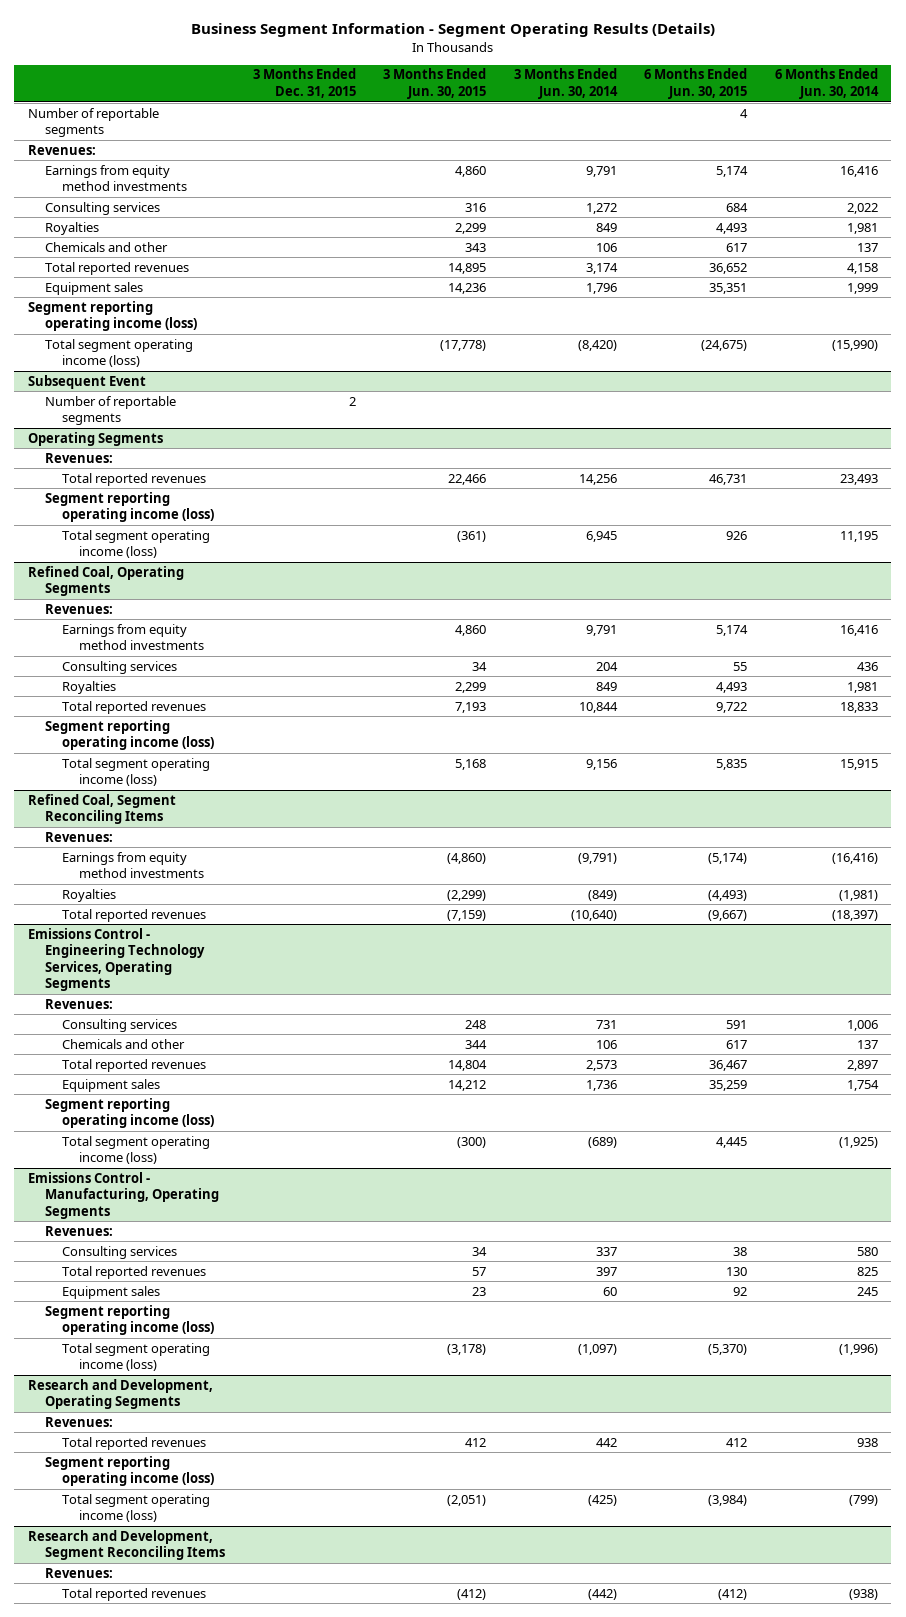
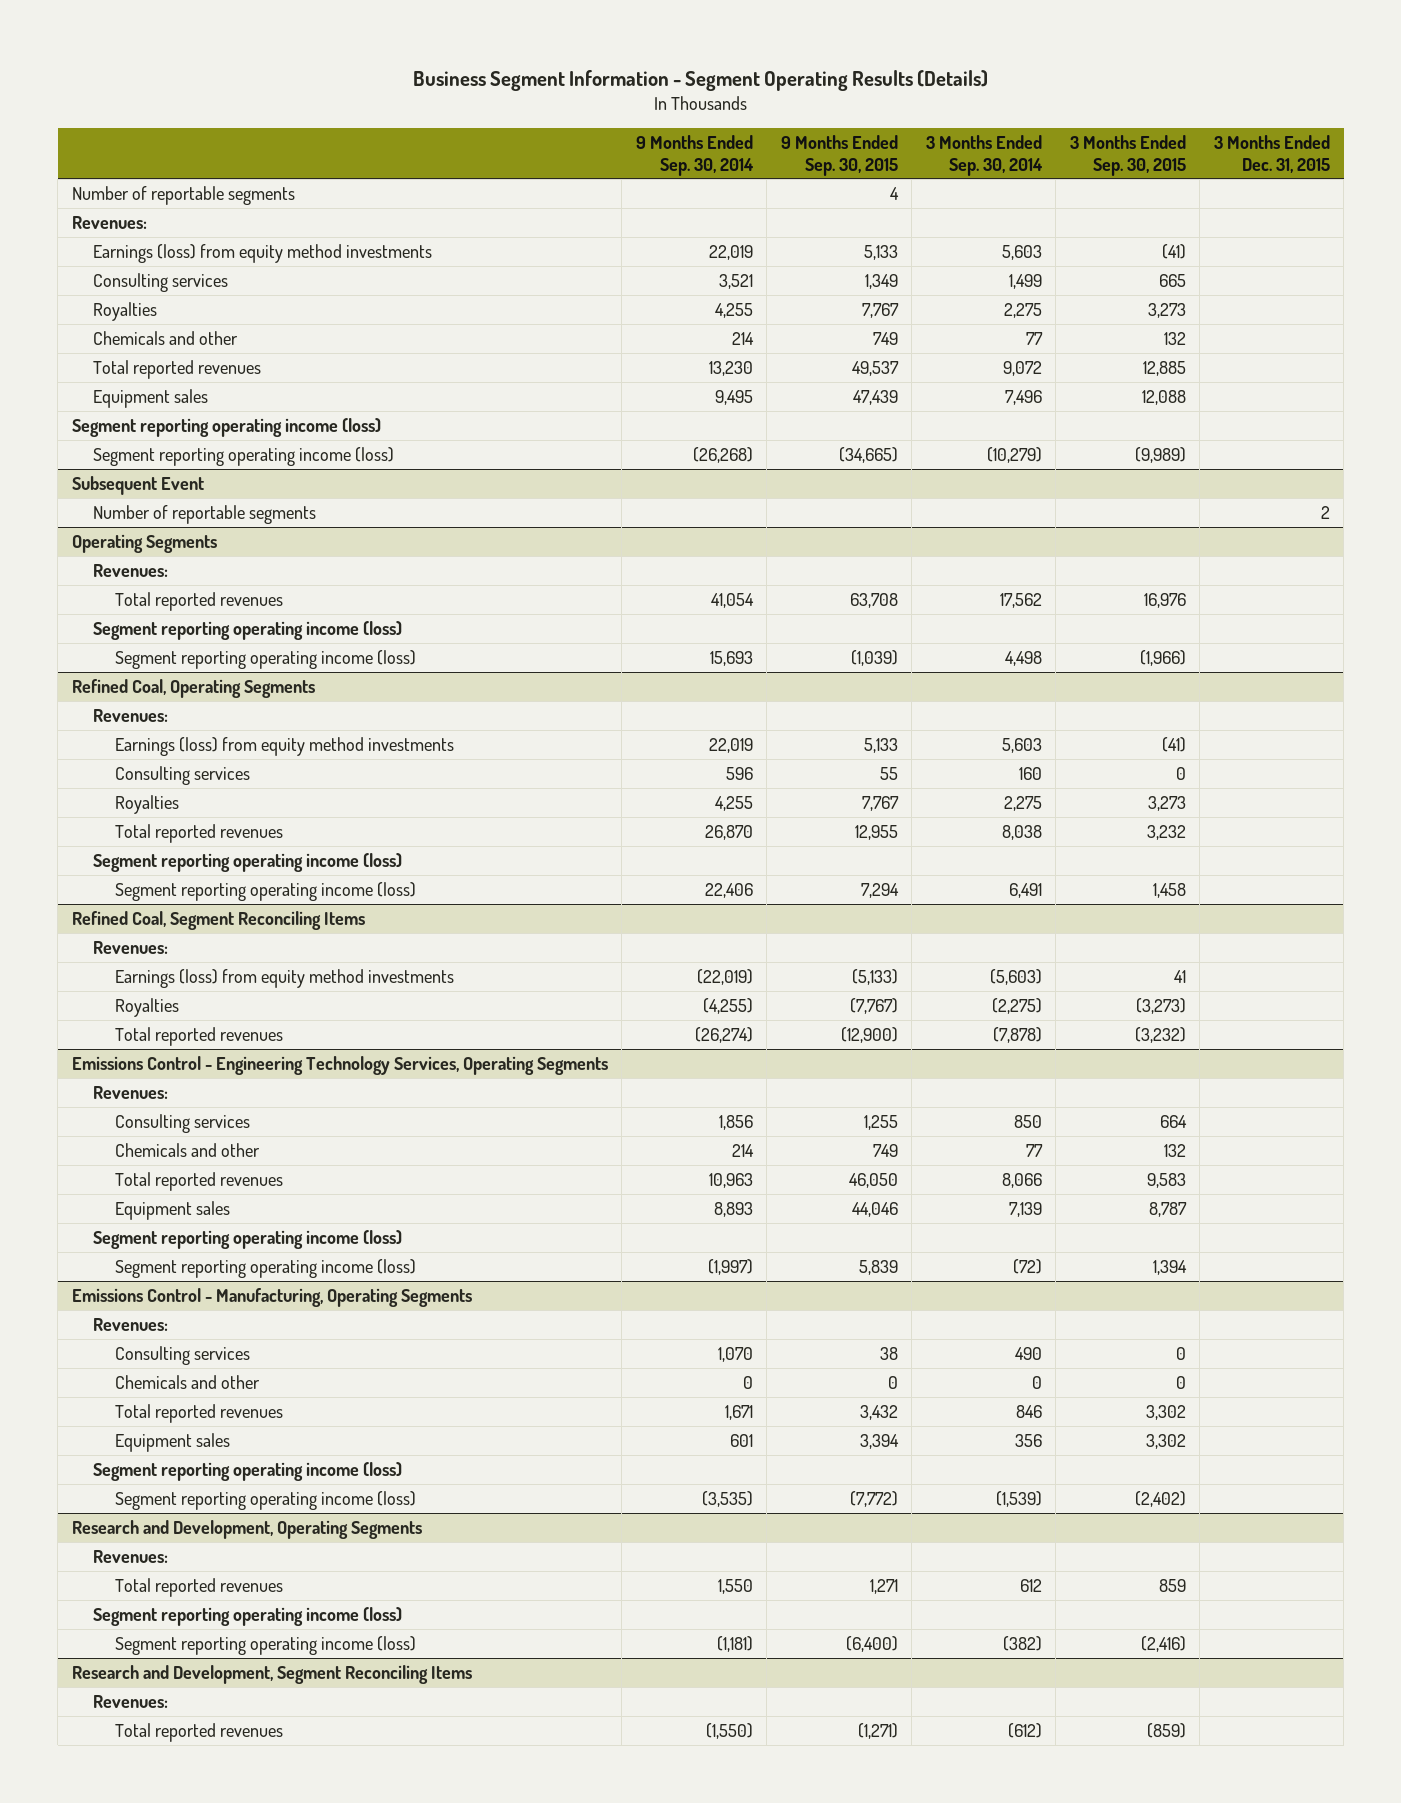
[383,68,487,100] 3 Months Ended Jun. 30, 2015 -> none
[513,68,618,100] 3 Months Ended Jun. 30, 2014 -> none
[644,68,748,100] 6 Months Ended Jun. 30, 2015 -> none
[774,68,879,100] 6 Months Ended Jun. 30, 2014 -> none
none -> [635,134,754,176] 9 Months Ended Sep. 30, 2014
none -> [780,134,898,176] 9 Months Ended Sep. 30, 2015
none -> [925,134,1043,176] 3 Months Ended Sep. 30, 2014
none -> [1069,134,1186,176] 3 Months Ended Sep. 30, 2015
[45,164,188,192] Earnings from equity method investments -> [93,243,433,263] Earnings (loss) from equity method investments
[45,338,194,368] Total segment operating income (loss) -> [93,446,395,466] Segment reporting operating income (loss)
[62,529,211,559] Total segment operating income (loss) -> [114,649,416,669] Segment reporting operating income (loss)
[62,623,205,651] Earnings from equity method investments -> [114,736,454,756] Earnings (loss) from equity method investments
[62,757,211,787] Total segment operating income (loss) -> [114,881,416,901] Segment reporting operating income (loss)
[62,851,205,879] Earnings from equity method investments -> [114,968,454,988] Earnings (loss) from equity method investments
[62,1135,211,1165] Total segment operating income (loss) -> [114,1258,416,1278] Segment reporting operating income (loss)
none -> [114,1374,260,1389] Chemicals and other
[62,1342,211,1372] Total segment operating income (loss) -> [114,1490,416,1510] Segment reporting operating income (loss)
[62,1493,211,1523] Total segment operating income (loss) -> [114,1635,416,1655] Segment reporting operating income (loss)

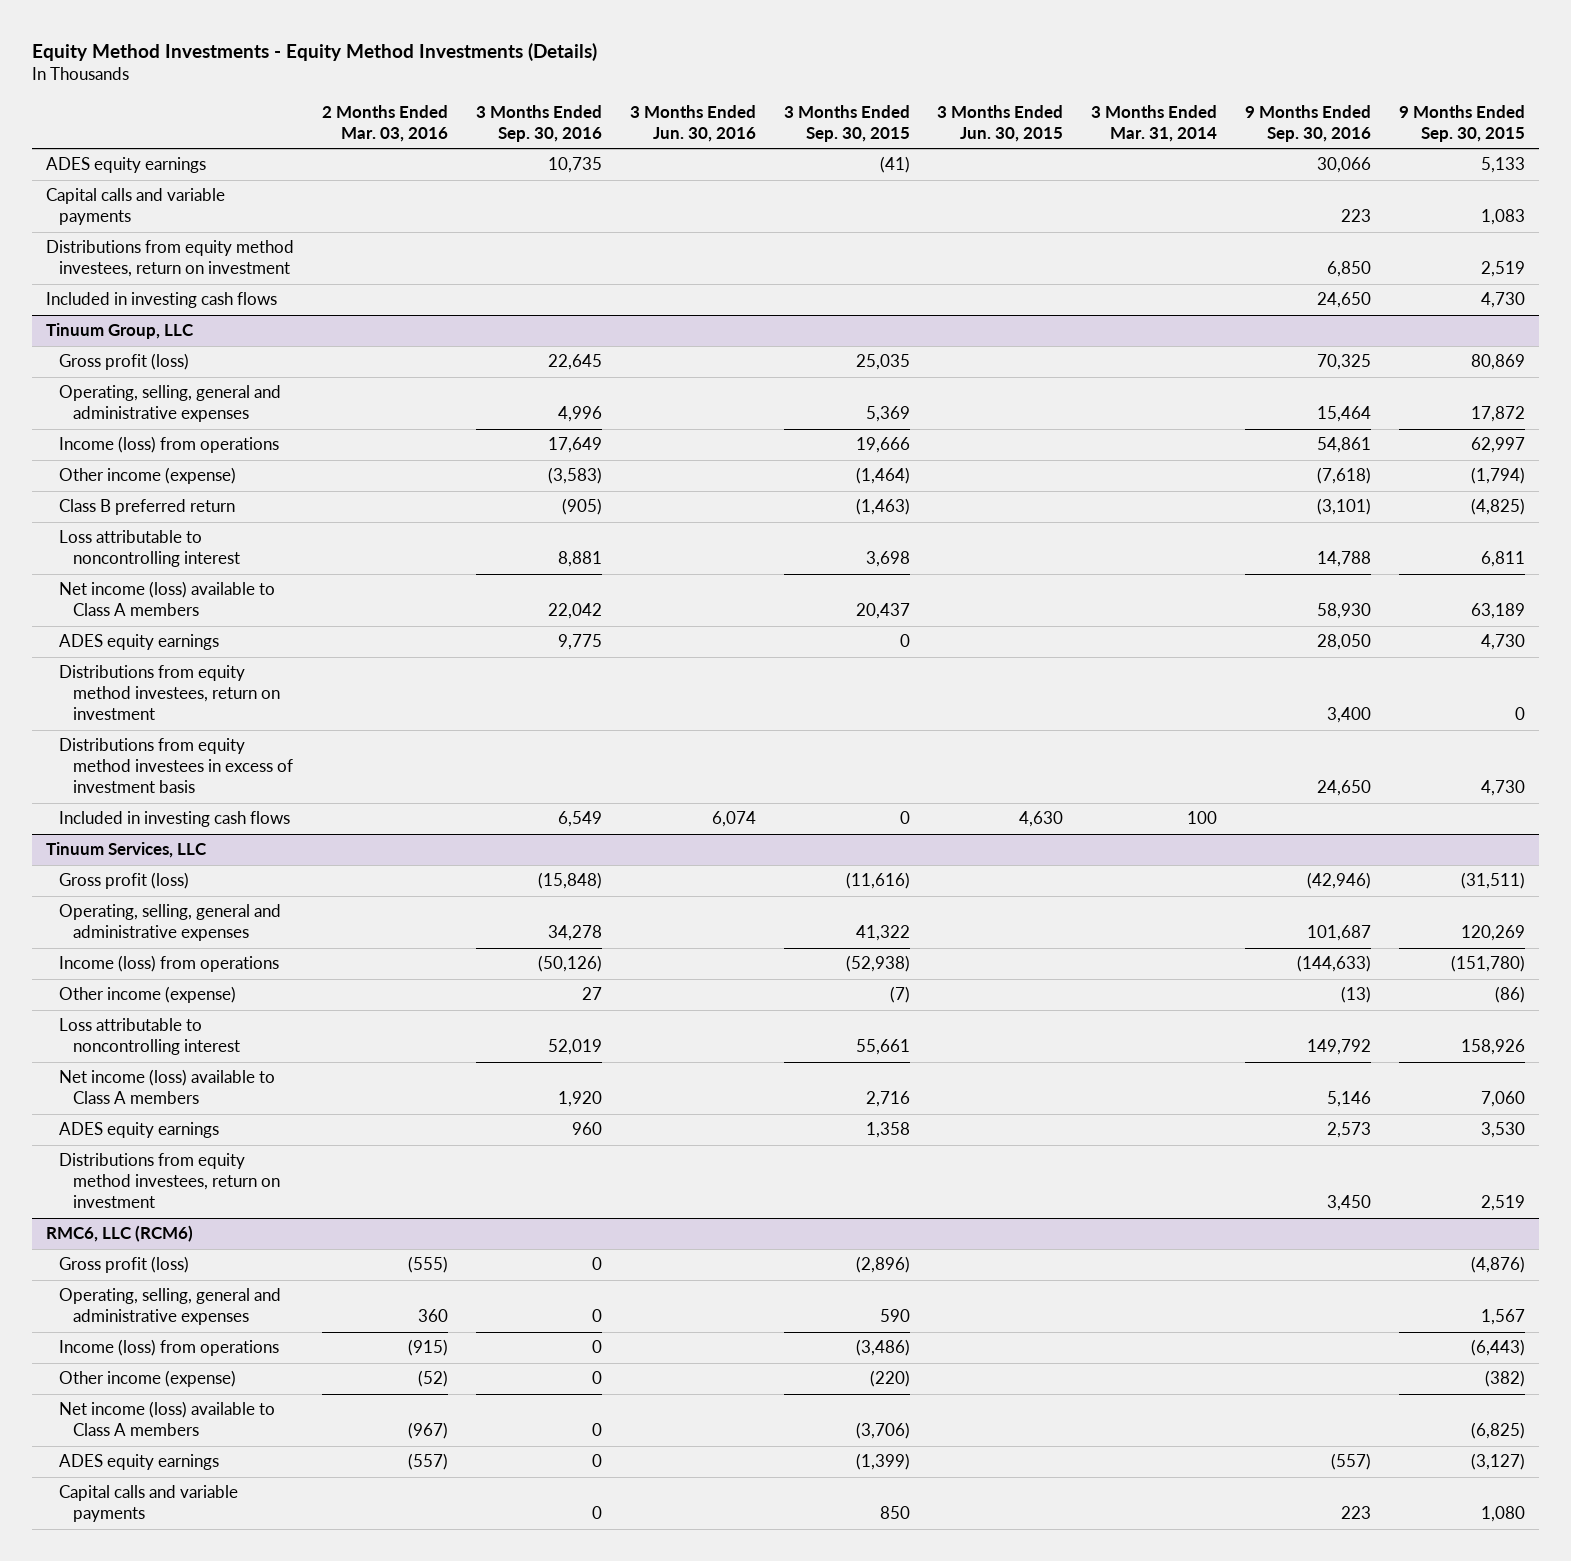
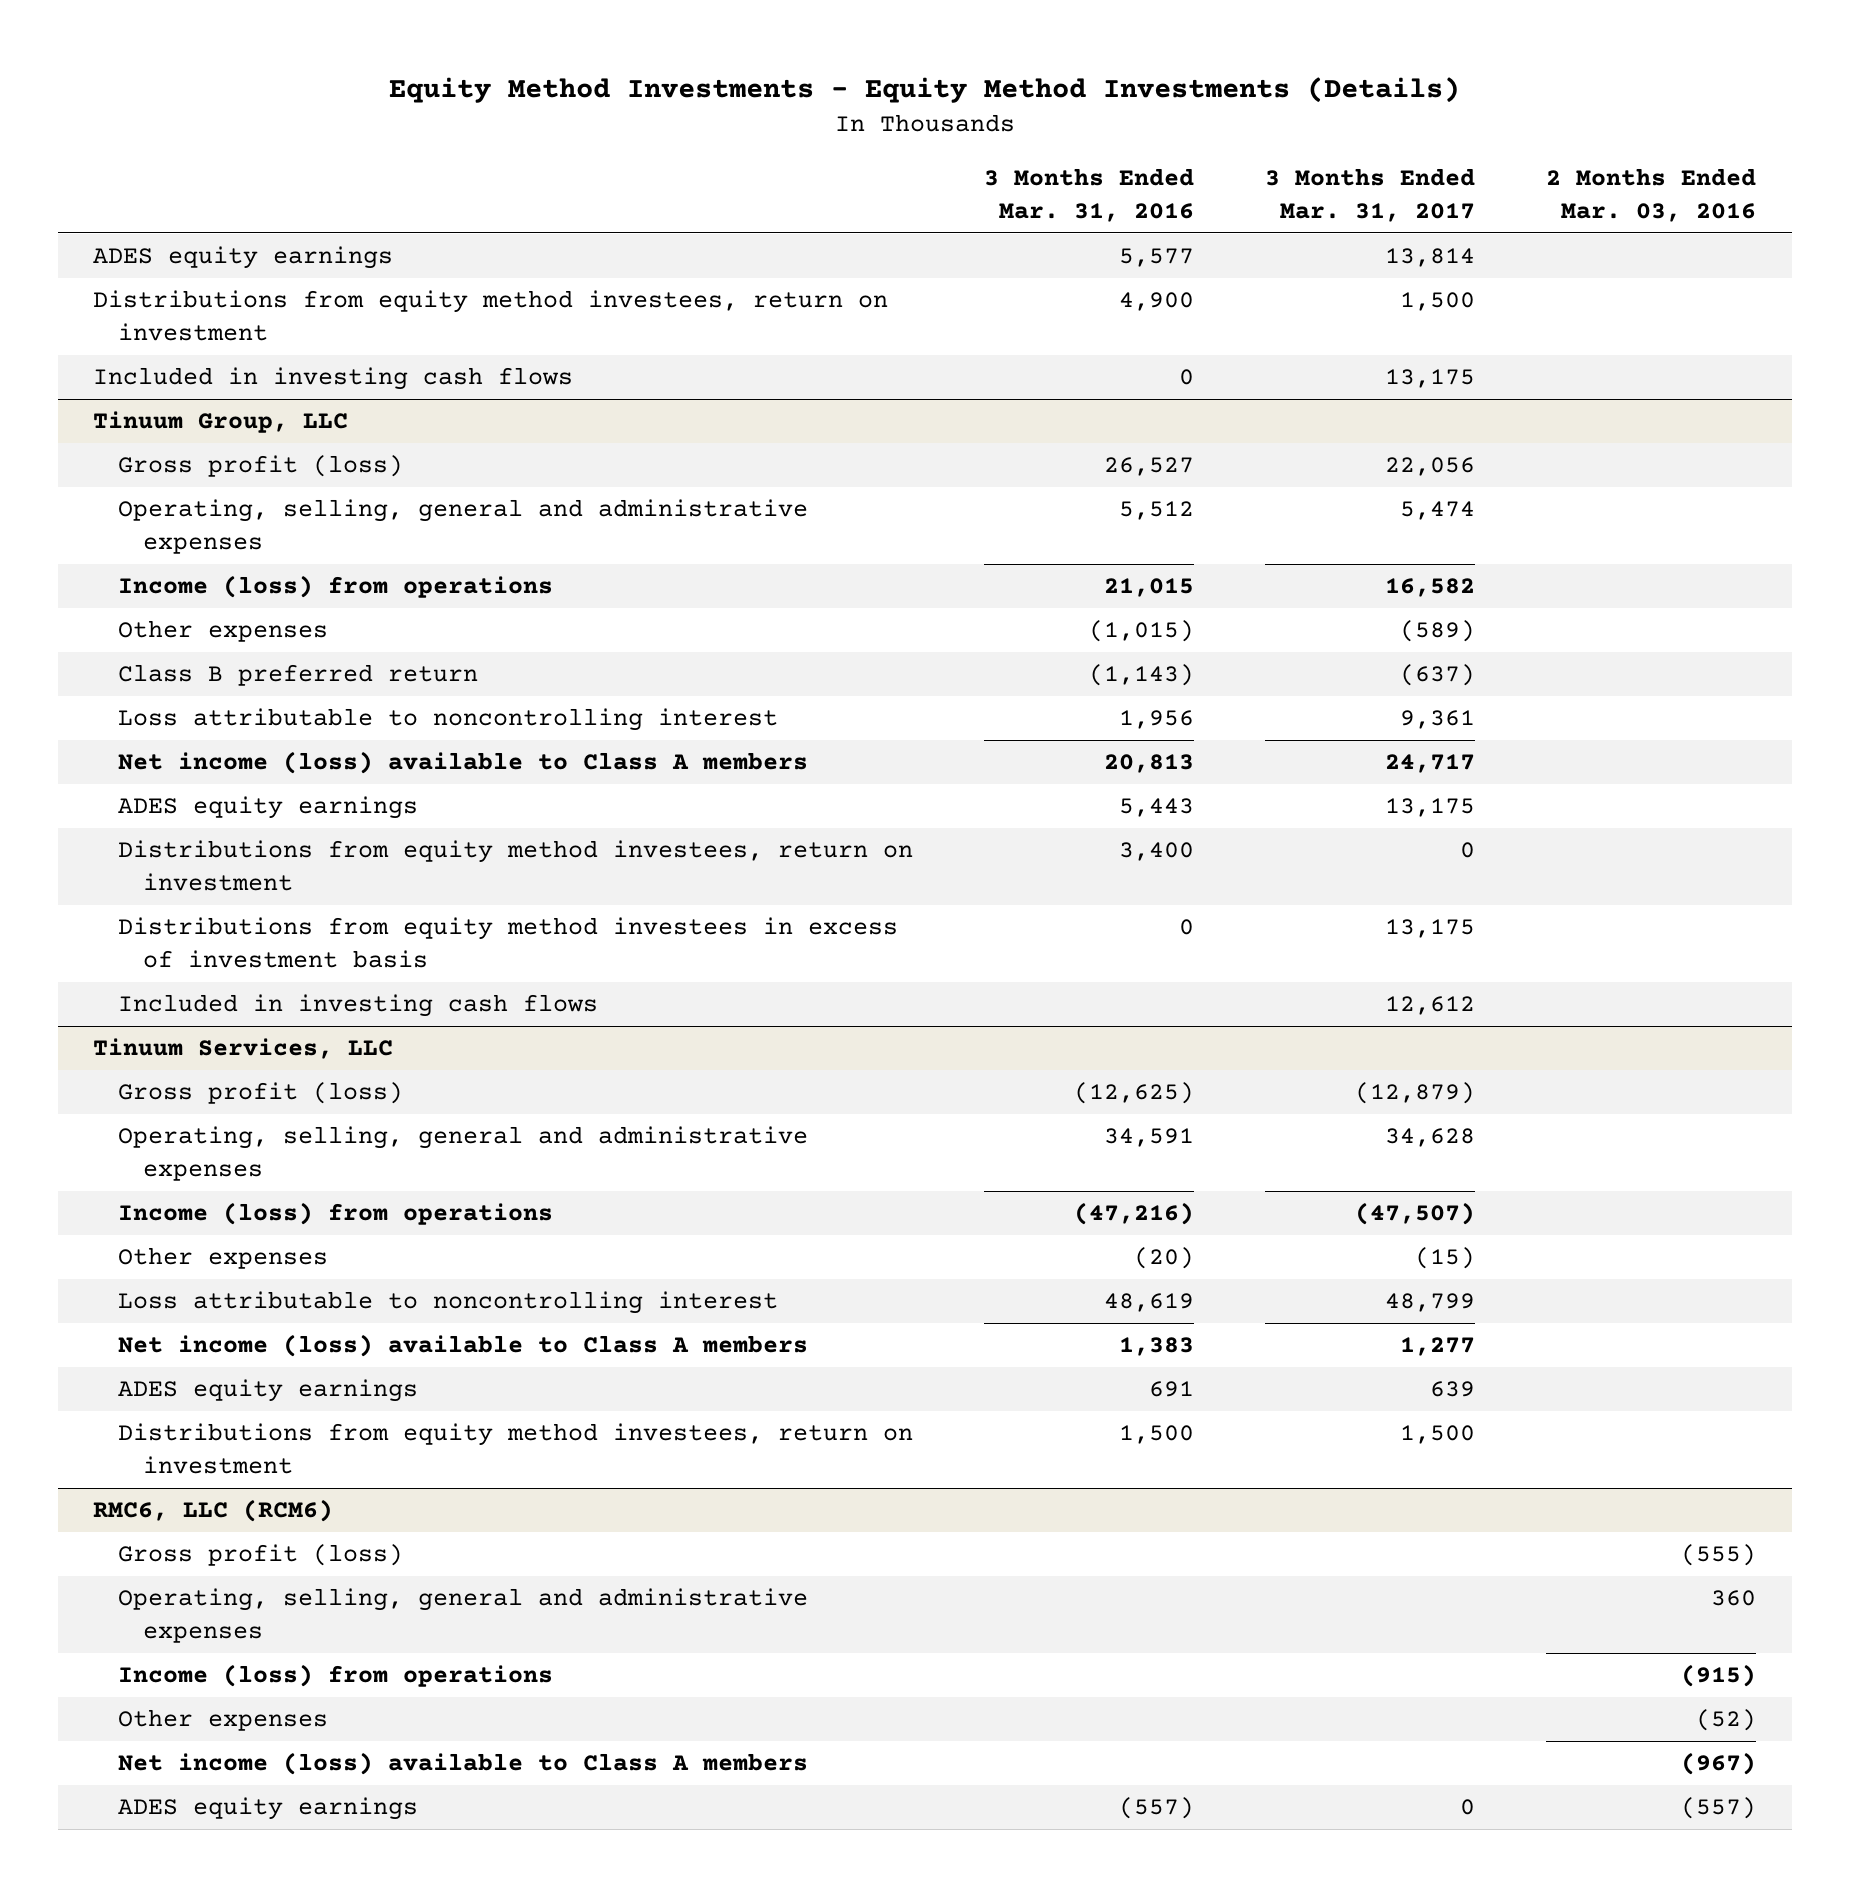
[475,104,602,142] 3 Months Ended Sep. 30, 2016 -> none
[629,104,756,142] 3 Months Ended Jun. 30, 2016 -> none
[783,104,910,142] 3 Months Ended Sep. 30, 2015 -> none
[937,104,1064,142] 3 Months Ended Jun. 30, 2015 -> none
[1091,104,1218,142] 3 Months Ended Mar. 31, 2014 -> none
[1245,104,1372,142] 9 Months Ended Sep. 30, 2016 -> none
[1399,104,1526,142] 9 Months Ended Sep. 30, 2015 -> none
none -> [983,168,1194,222] 3 Months Ended Mar. 31, 2016
none -> [1265,168,1476,222] 3 Months Ended Mar. 31, 2017
[46,188,226,226] Capital calls and variable payments -> none
[59,467,237,485] Other income (expense) -> [117,620,328,643] Other expenses
[59,986,237,1004] Other income (expense) -> [117,1247,328,1270] Other expenses
[59,1370,237,1388] Other income (expense) -> [117,1709,328,1732] Other expenses
[59,1485,239,1523] Capital calls and variable payments -> none

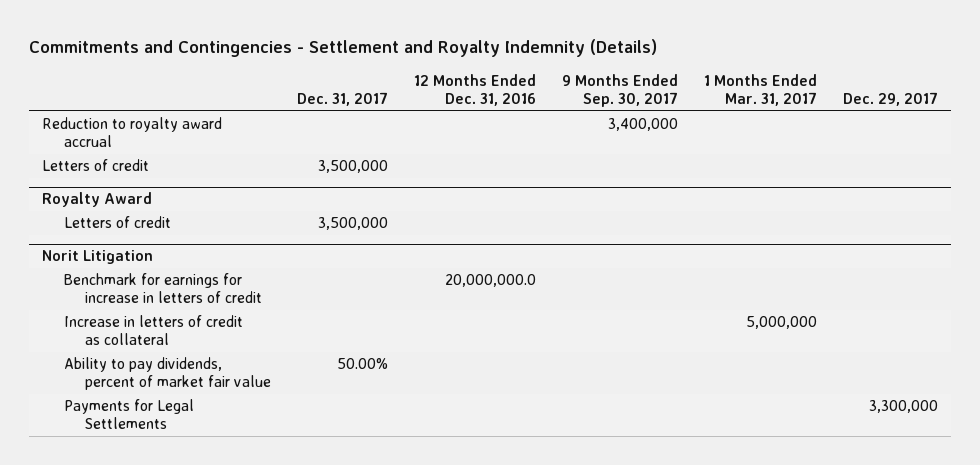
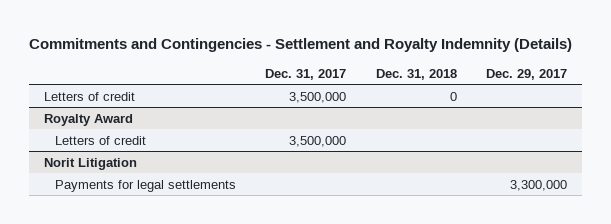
[413,74,536,107] 12 Months Ended Dec. 31, 2016 -> none
[561,74,678,108] 9 Months Ended Sep. 30, 2017 -> none
[703,74,817,107] 1 Months Ended Mar. 31, 2017 -> none
none -> [375,68,457,80] Dec. 31, 2018
[42,117,223,148] Reduction to royalty award accrual -> none
[63,273,263,304] Benchmark for earnings for increase in letters of credit -> none
[63,315,243,346] Increase in letters of credit as collateral -> none
[63,357,272,391] Ability to pay dividends, percent of market fair value -> none
[63,399,194,430] Payments for Legal Settlements -> [55,179,237,192] Payments for legal settlements

